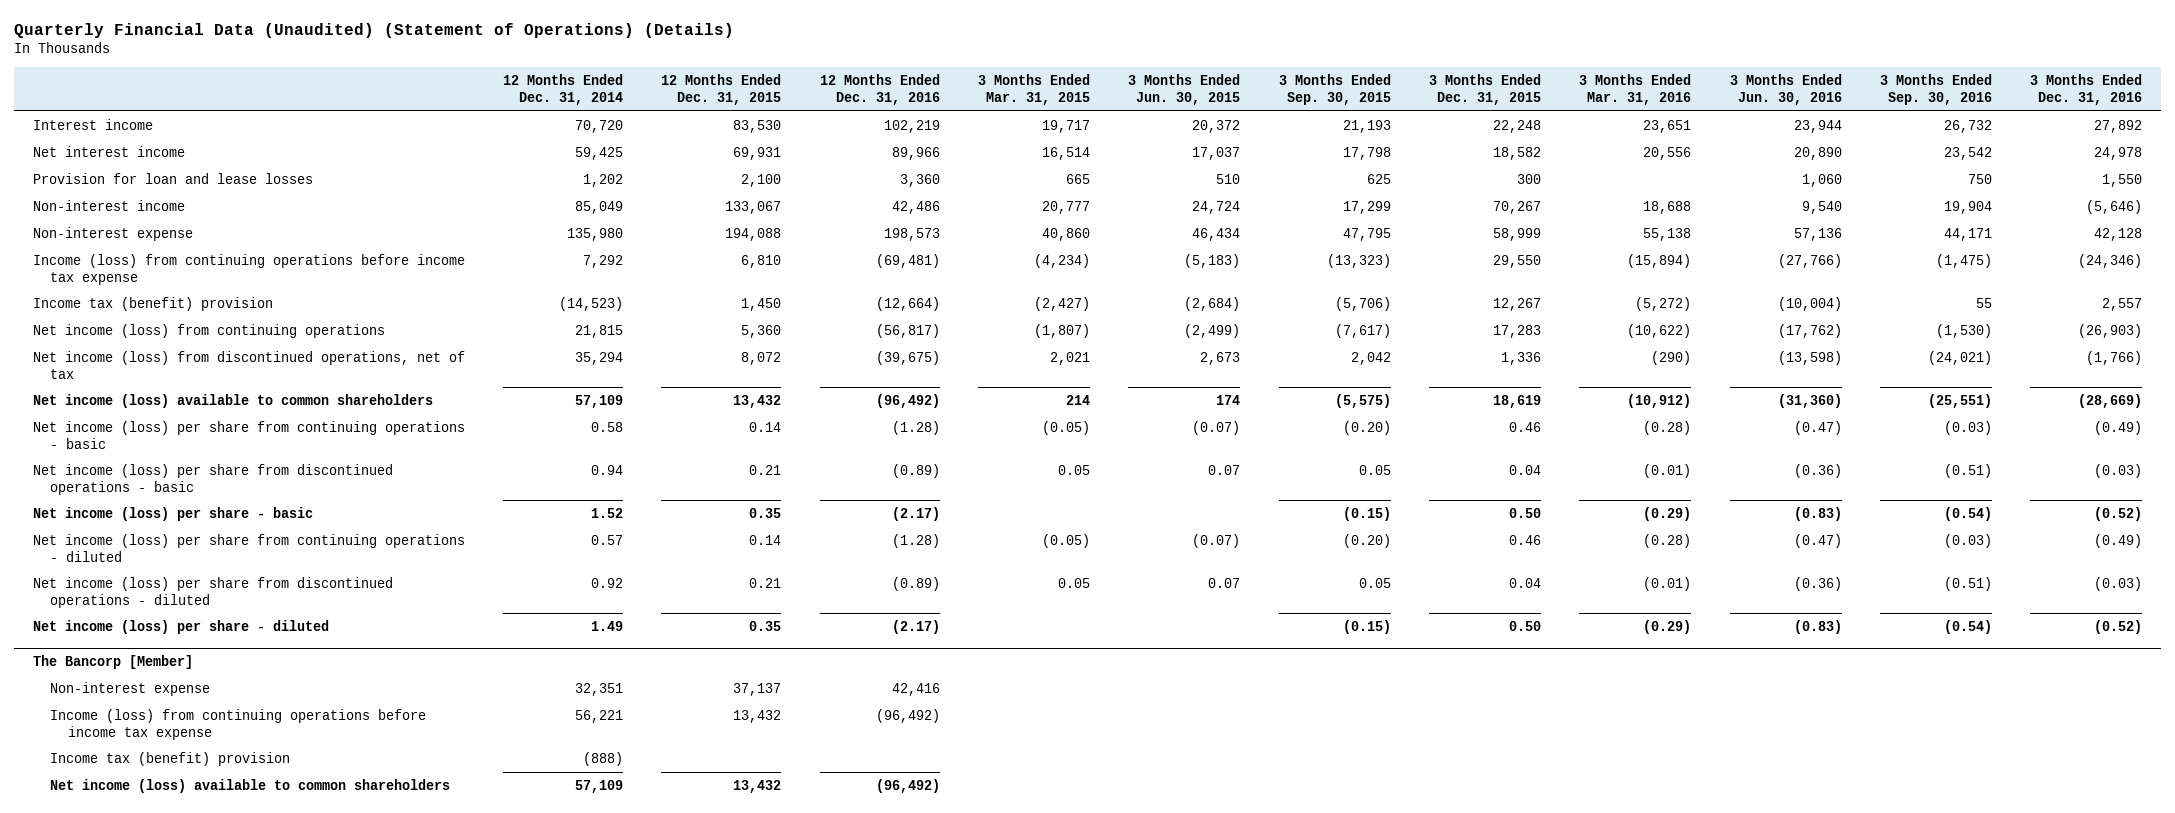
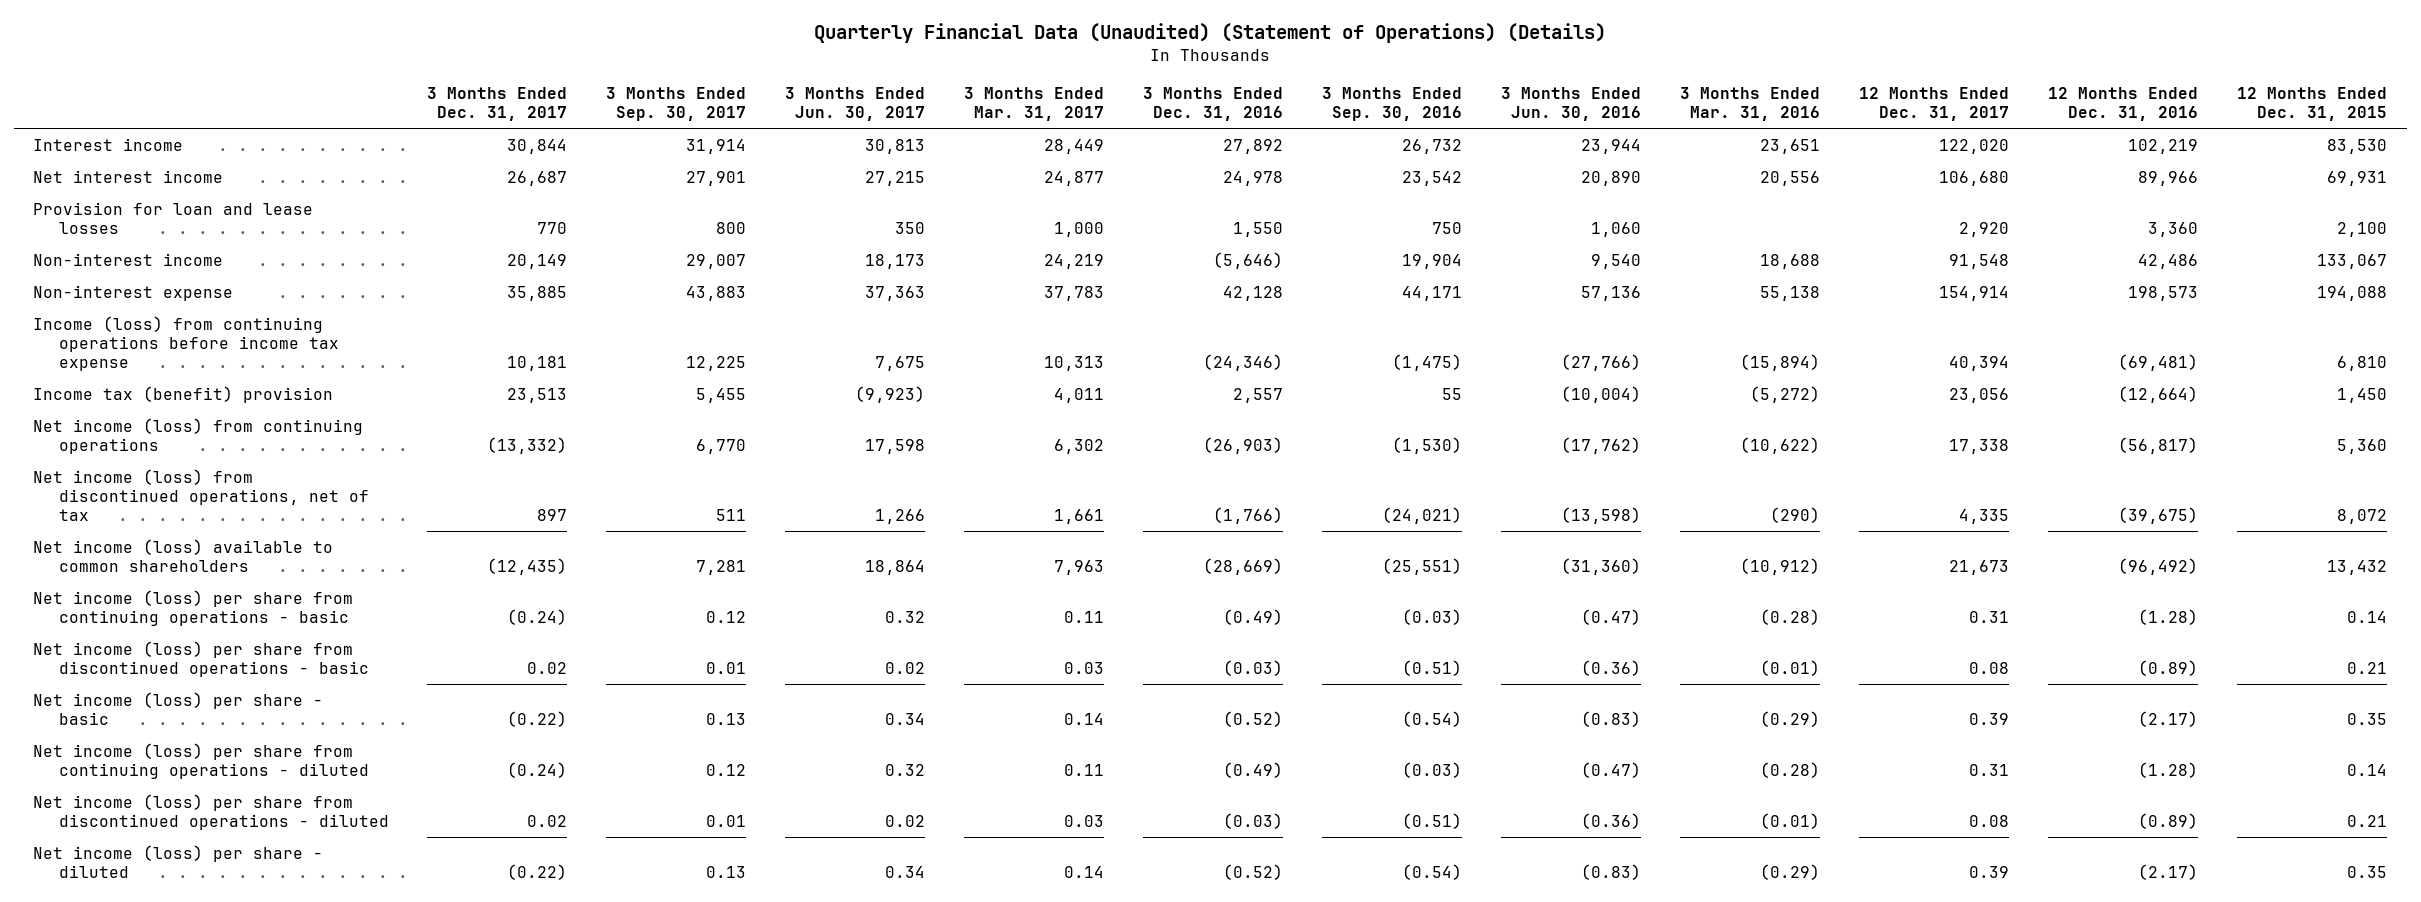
[503,73,624,105] 12 Months Ended Dec. 31, 2014 -> none
[977,73,1090,105] 3 Months Ended Mar. 31, 2015 -> none
[1128,73,1241,105] 3 Months Ended Jun. 30, 2015 -> none
[1278,73,1391,105] 3 Months Ended Sep. 30, 2015 -> none
[1428,73,1541,105] 3 Months Ended Dec. 31, 2015 -> none
none -> [427,86,568,121] 3 Months Ended Dec. 31, 2017
none -> [606,86,747,121] 3 Months Ended Sep. 30, 2017
none -> [785,86,926,121] 3 Months Ended Jun. 30, 2017
none -> [964,86,1105,121] 3 Months Ended Mar. 31, 2017
none -> [1859,86,2010,121] 12 Months Ended Dec. 31, 2017
[32,655,193,670] The Bancorp [Member] -> none
[50,681,211,696] Non-interest expense -> none
[50,708,427,740] Income (loss) from continuing operations before income tax expense -> none
[50,751,291,766] Income tax (benefit) provision -> none
[50,778,451,793] Net income (loss) available to common shareholders -> none

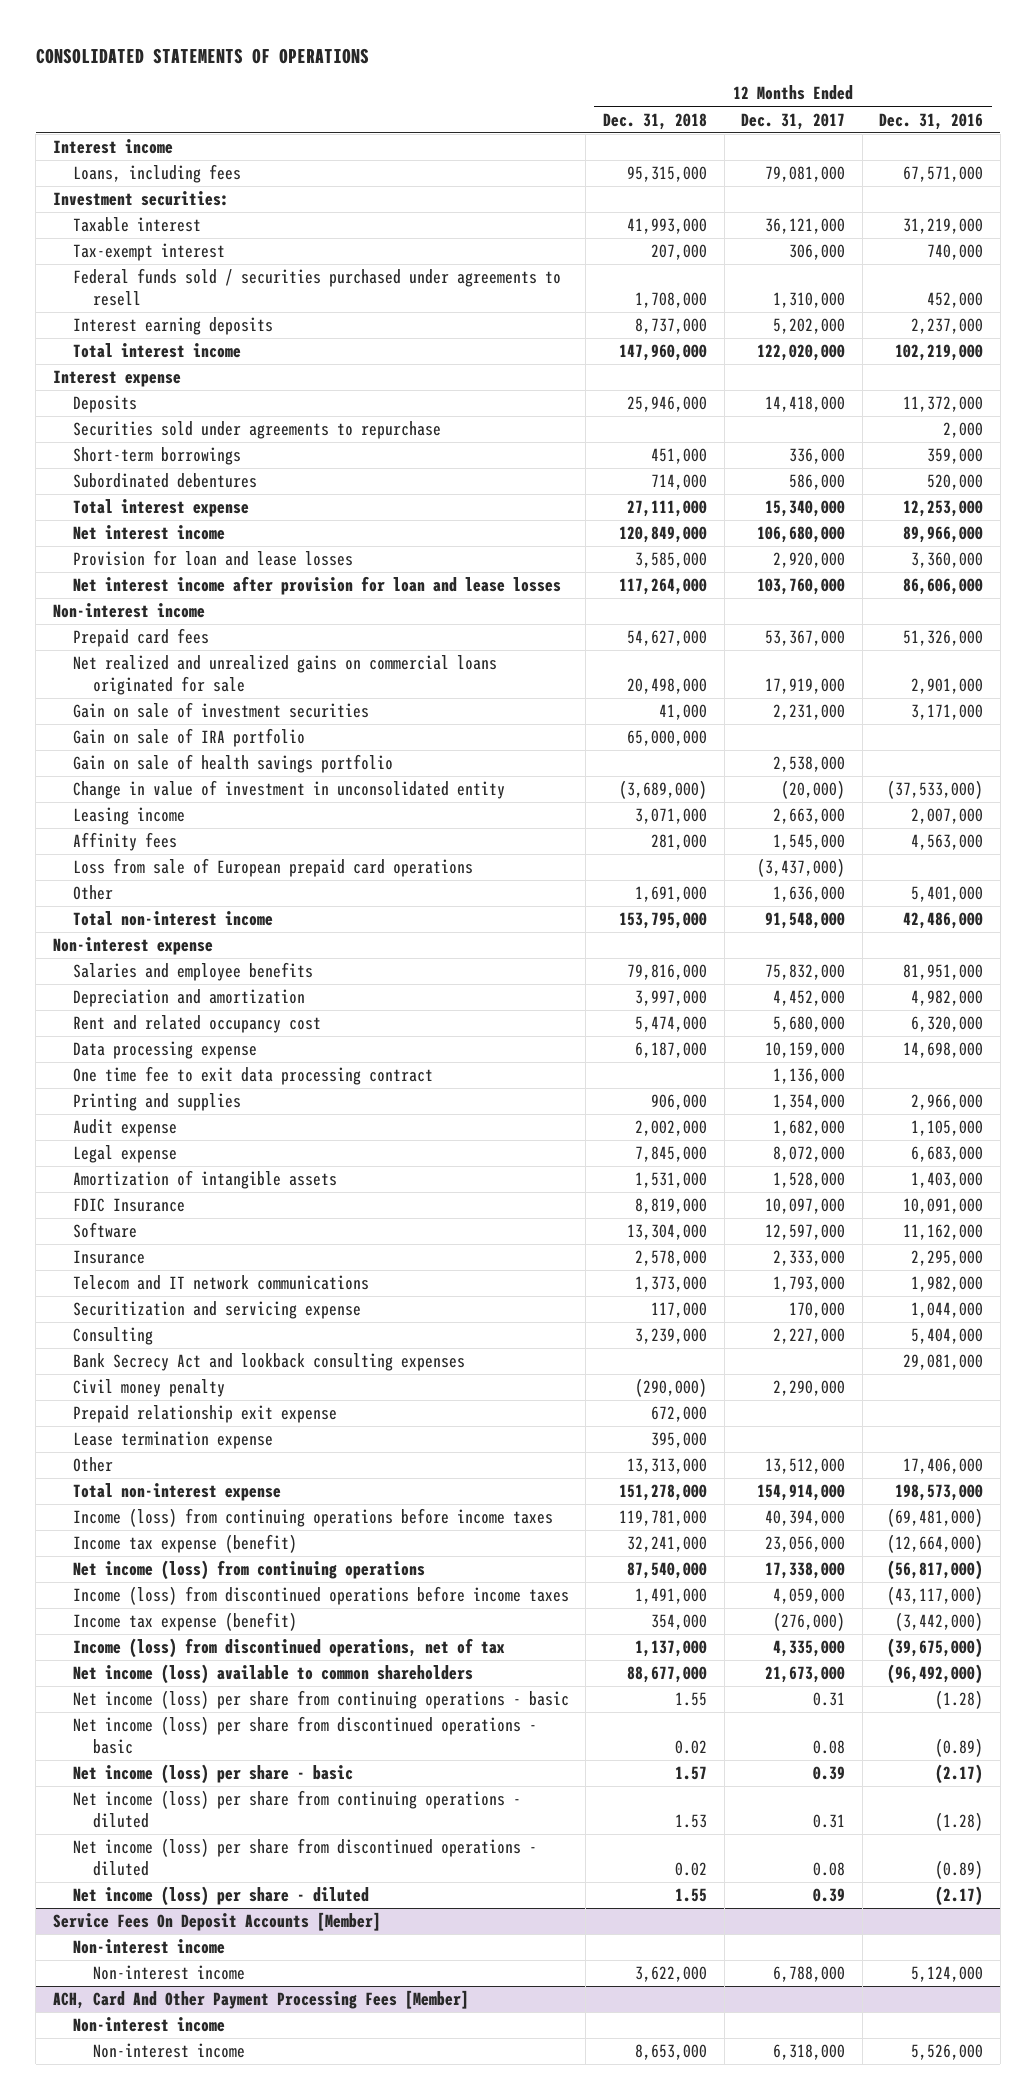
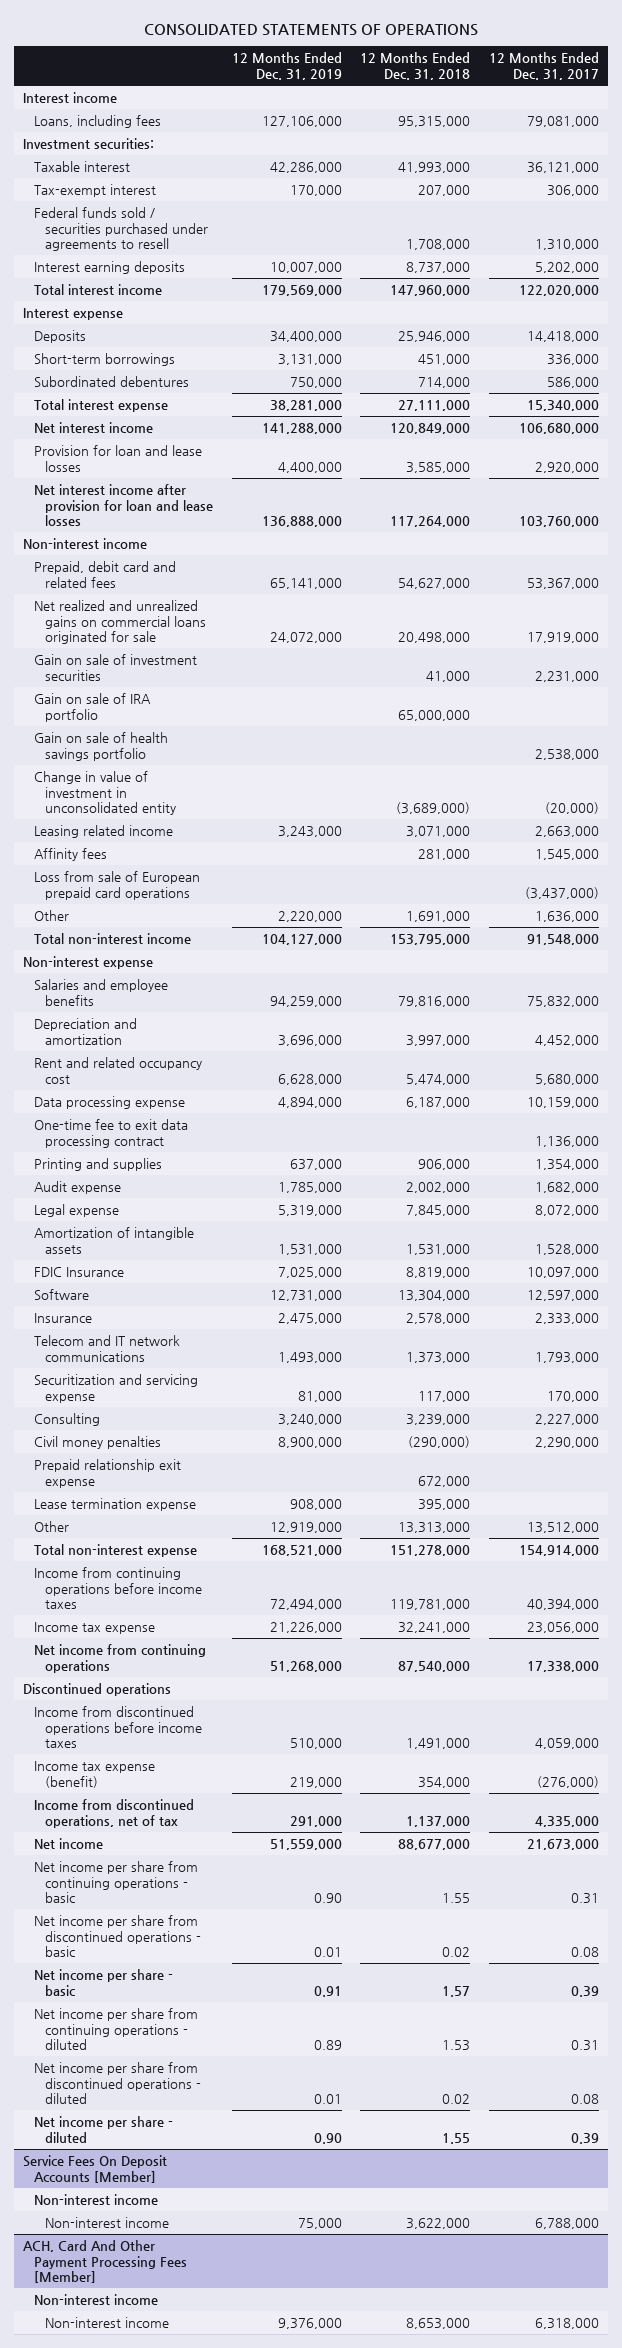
[879,112,984,130] Dec. 31, 2016 -> none
none -> [231,52,342,80] 12 Months Ended Dec. 31, 2019
[72,421,441,440] Securities sold under agreements to repurchase -> none
[72,628,209,648] Prepaid card fees -> [34,561,177,588] Prepaid, debit card and related fees
[72,807,185,826] Leasing income -> [34,825,174,839] Leasing related income
[72,1066,433,1086] One time fee to exit data processing contract -> [34,1119,189,1148] One-time fee to exit data processing contract
[72,1353,465,1372] Bank Secrecy Act and lookback consulting expenses -> none
[72,1379,225,1398] Civil money penalty -> [34,1436,162,1450] Civil money penalties
[72,1508,553,1528] Income (loss) from continuing operations before income taxes -> [34,1567,203,1610] Income from continuing operations before income taxes
[72,1534,297,1554] Income tax expense (benefit) -> [34,1622,156,1635] Income tax expense
[72,1560,425,1581] Net income (loss) from continuing operations -> [34,1644,207,1673] Net income from continuing operations
none -> [23,1683,172,1697] Discontinued operations
[72,1586,569,1606] Income (loss) from discontinued operations before income taxes -> [34,1706,203,1749] Income from discontinued operations before income taxes
[72,1638,505,1659] Income (loss) from discontinued operations, net of tax -> [34,1799,195,1828] Income from discontinued operations, net of tax
[72,1664,473,1685] Net income (loss) available to common shareholders -> [34,1838,104,1850] Net income
[72,1690,569,1710] Net income (loss) per share from continuing operations - basic -> [34,1861,199,1904] Net income per share from continuing operations - basic
[72,1716,537,1754] Net income (loss) per share from discontinued operations - basic -> [34,1915,202,1958] Net income per share from discontinued operations - basic
[72,1764,353,1785] Net income (loss) per share - basic -> [34,1969,174,1996] Net income per share - basic
[72,1790,521,1828] Net income (loss) per share from continuing operations - diluted -> [34,2008,199,2051] Net income per share from continuing operations - diluted
[72,1838,537,1876] Net income (loss) per share from discontinued operations - diluted -> [34,2062,202,2105] Net income per share from discontinued operations - diluted
[72,1886,369,1907] Net income (loss) per share - diluted -> [34,2116,174,2143] Net income per share - diluted

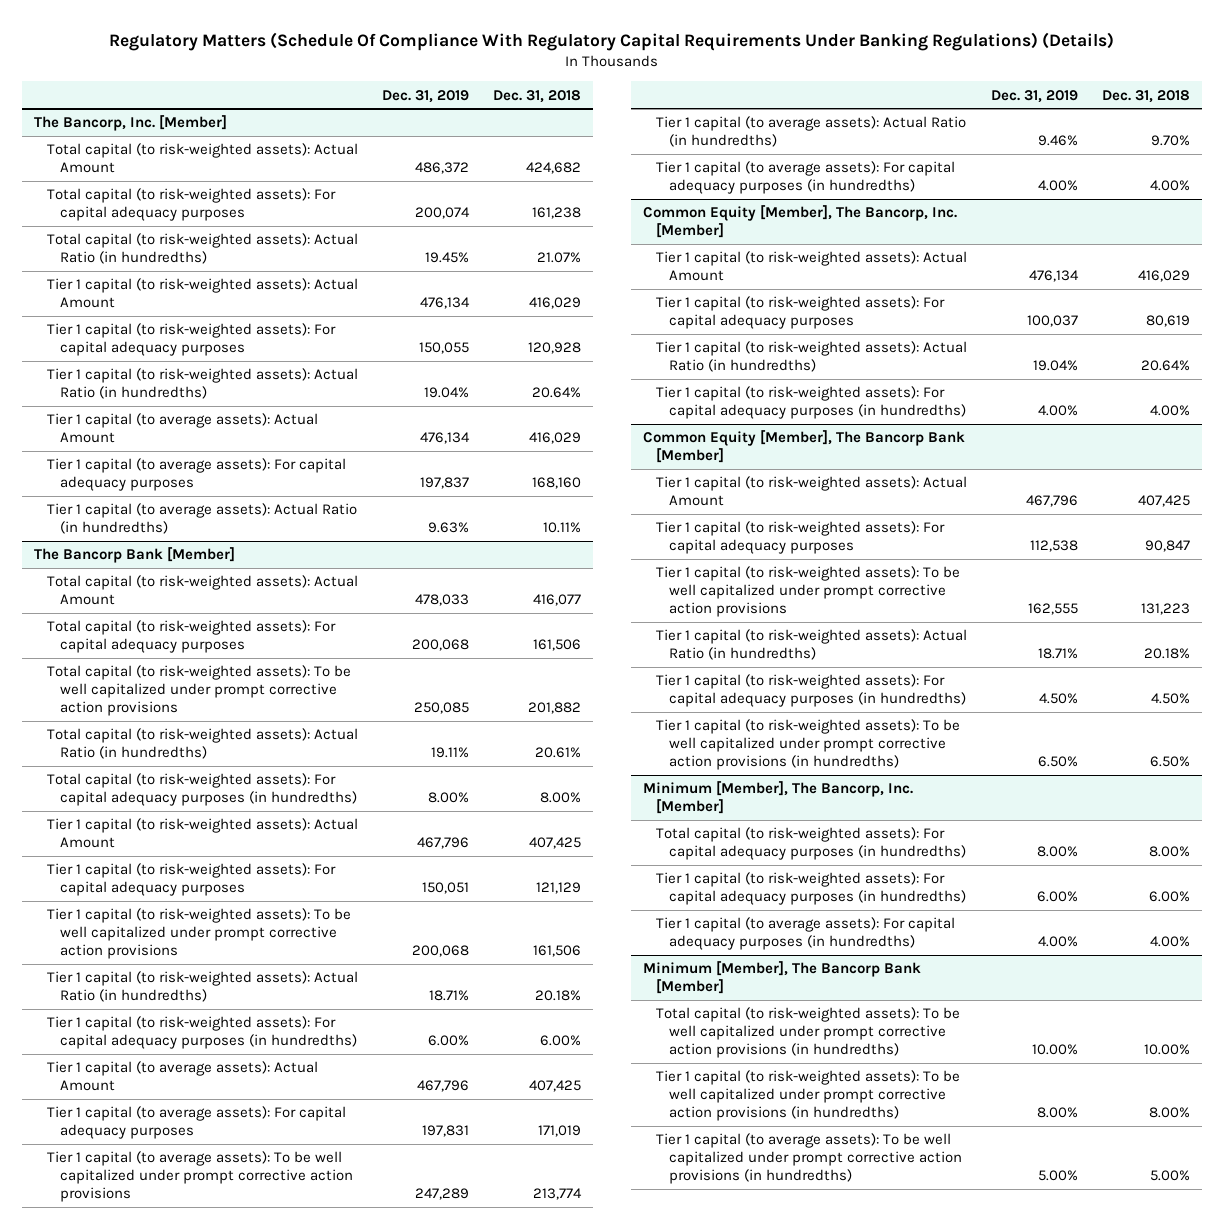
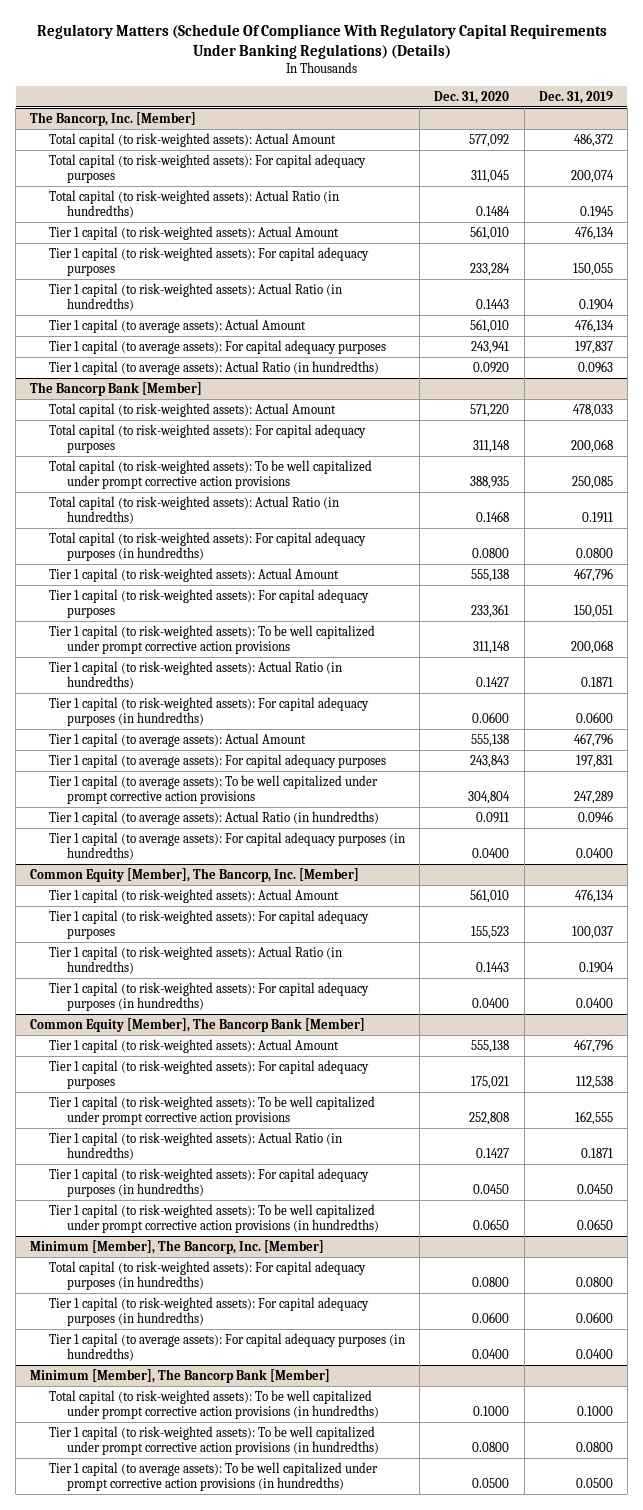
[493,89,582,103] Dec. 31, 2018 -> none
none -> [434,90,510,104] Dec. 31, 2020
[425,252,470,264] 19.45% -> [579,205,613,217] 0.1945
[424,387,470,399] 19.04% -> [578,298,614,310] 0.1904
[428,522,470,534] 9.63% -> [577,360,613,373] 0.0963
[431,747,470,759] 19.11% -> [581,511,613,523] 0.1911
[428,792,470,804] 8.00% -> [575,547,613,558] 0.0800
[429,990,470,1002] 18.71% -> [580,676,613,687] 0.1871
[428,1035,470,1047] 6.00% -> [575,711,613,723] 0.0600
[1037,135,1078,147] 9.46% -> [577,810,613,823] 0.0946
[1037,180,1078,192] 4.00% -> [575,847,613,858] 0.0400
[1032,360,1078,372] 19.04% -> [578,961,614,973] 0.1904
[1037,405,1078,417] 4.00% -> [575,997,613,1008] 0.0400
[1037,648,1078,660] 18.71% -> [580,1147,613,1158] 0.1871
[1038,693,1078,705] 4.50% -> [576,1183,613,1194] 0.0450
[1037,756,1078,768] 6.50% -> [576,1218,613,1230] 0.0650
[1036,846,1078,858] 8.00% -> [575,1276,613,1287] 0.0800
[1036,891,1078,903] 6.00% -> [575,1311,613,1323] 0.0600
[1037,936,1078,948] 4.00% -> [575,1348,613,1359] 0.0400
[1031,1044,1078,1056] 10.00% -> [576,1405,613,1416] 0.1000
[1036,1107,1078,1119] 8.00% -> [575,1441,613,1452] 0.0800
[1037,1170,1078,1182] 5.00% -> [575,1477,613,1488] 0.0500

